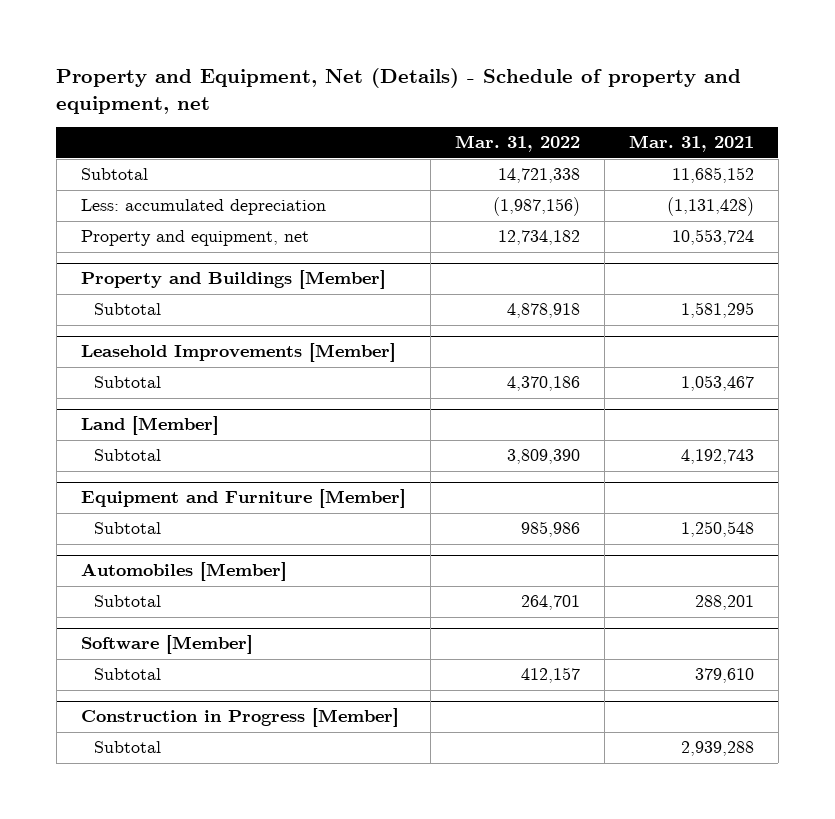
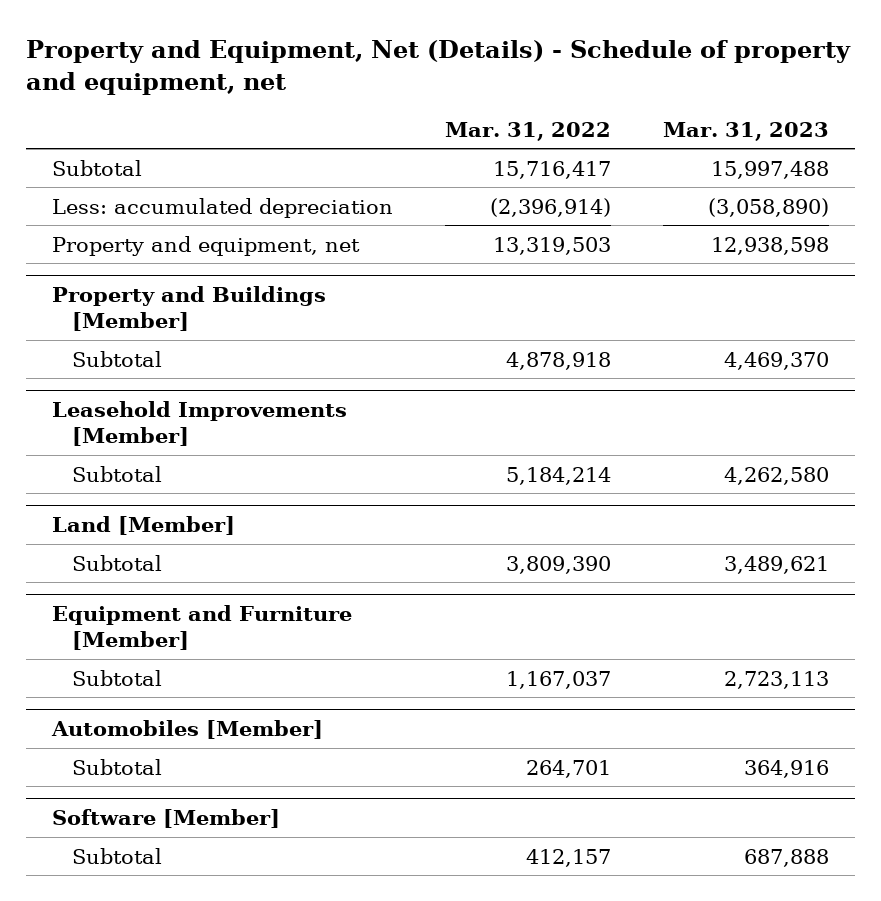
[628,135,754,153] Mar. 31, 2021 -> none
none -> [662,121,829,141] Mar. 31, 2023
[497,168,580,184] 14,721,338 -> [492,160,611,179] 15,716,417
[492,197,580,217] (1,987,156) -> [489,197,611,217] (2,396,914)
[497,230,580,246] 12,734,182 -> [492,236,611,255] 13,319,503
[506,376,580,392] 4,370,186 -> [505,466,611,485] 5,184,214
[520,521,580,538] 985,986 -> [505,670,611,689] 1,167,037
[80,708,399,728] Construction in Progress [Member] -> none
[94,741,162,754] Subtotal -> none

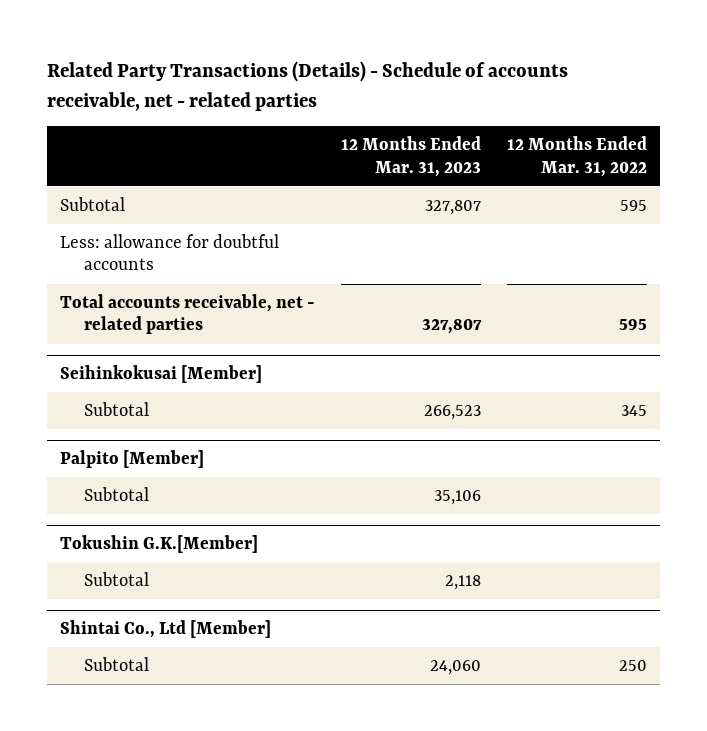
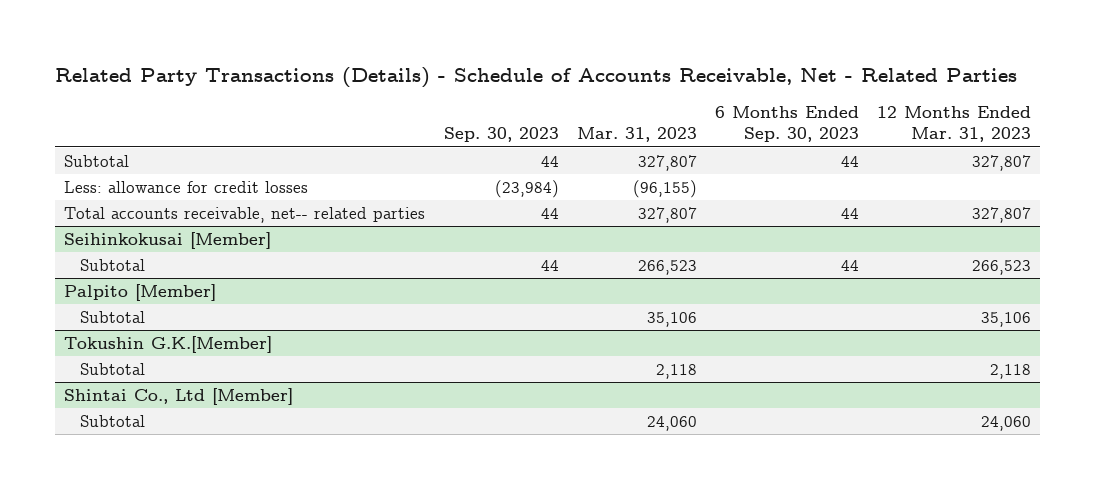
[47,61,569,112] Related Party Transactions (Details) - Schedule of accounts receivable, net - related parties -> [55,66,1018,88] Related Party Transactions (Details) - Schedule of Accounts Receivable, Net - Related Parties
[506,136,647,177] 12 Months Ended Mar. 31, 2022 -> none
none -> [443,127,559,143] Sep. 30, 2023
none -> [576,127,697,143] Mar. 31, 2023
none -> [714,105,859,143] 6 Months Ended Sep. 30, 2023
[60,234,280,271] Less: allowance for doubtful accounts -> [64,181,309,194] Less: allowance for credit losses
[60,294,316,335] Total accounts receivable, net - related parties -> [64,207,426,224] Total accounts receivable, net-- related parties

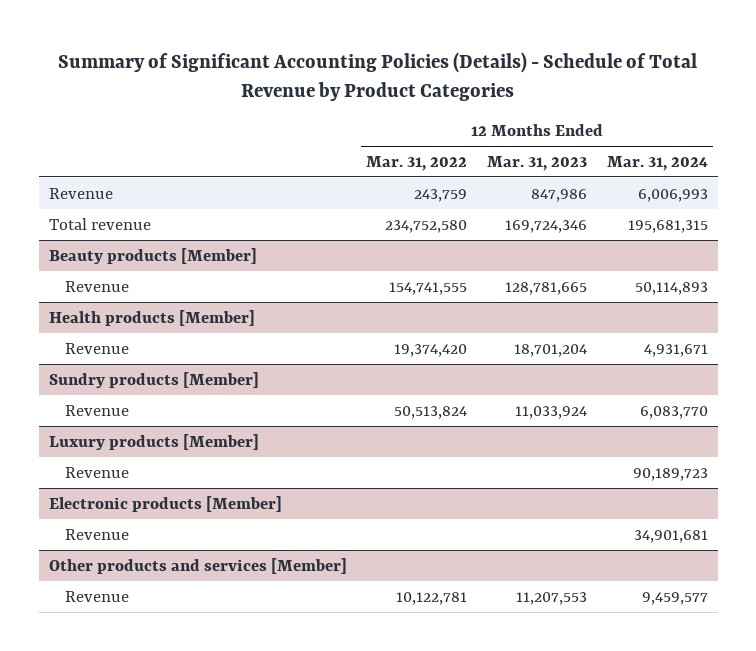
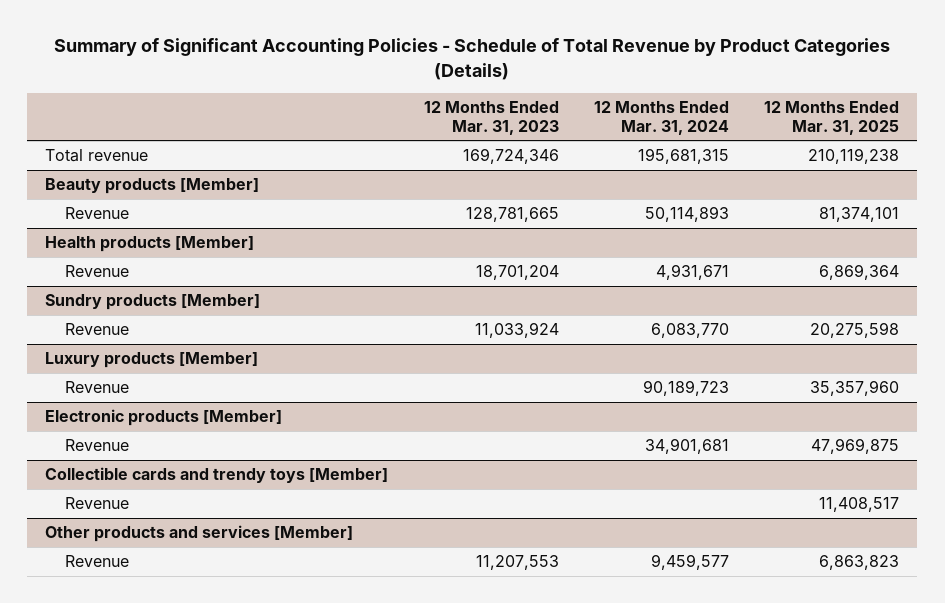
[58,51,698,102] Summary of Significant Accounting Policies (Details) - Schedule of Total Revenue by Product Categories -> [54,38,891,80] Summary of Significant Accounting Policies - Schedule of Total Revenue by Product Categories (Details)
[366,156,468,172] Mar. 31, 2022 -> none
none -> [764,101,900,135] 12 Months Ended Mar. 31, 2025
[48,187,113,199] Revenue -> none
none -> [45,467,389,484] Collectible cards and trendy toys [Member]
none -> [64,497,129,510] Revenue

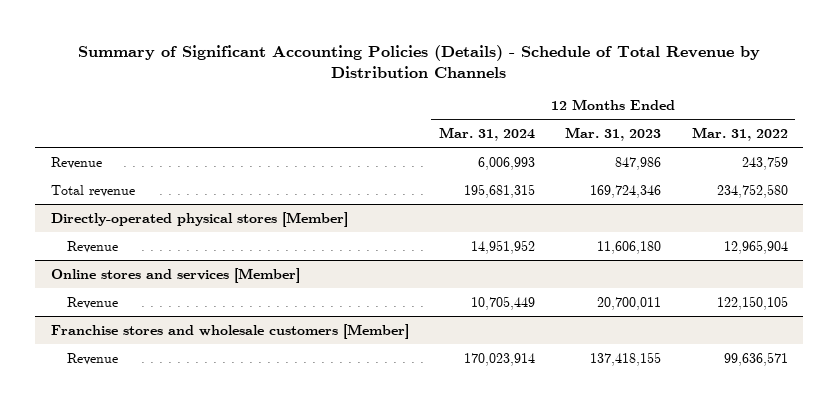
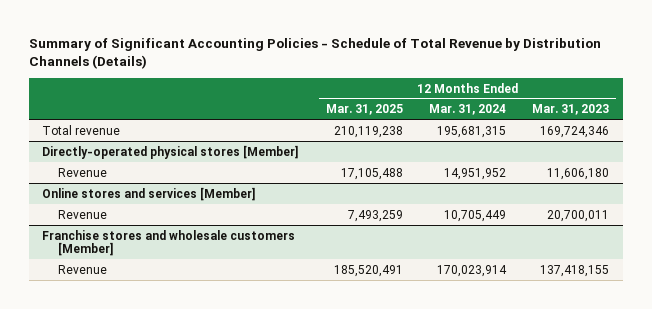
[78,44,761,78] Summary of Significant Accounting Policies (Details) - Schedule of Total Revenue by Distribution Channels -> [29,37,602,70] Summary of Significant Accounting Policies - Schedule of Total Revenue by Distribution Channels (Details)
[691,126,788,141] Mar. 31, 2022 -> none
none -> [325,104,403,116] Mar. 31, 2025
[50,156,102,169] Revenue -> none

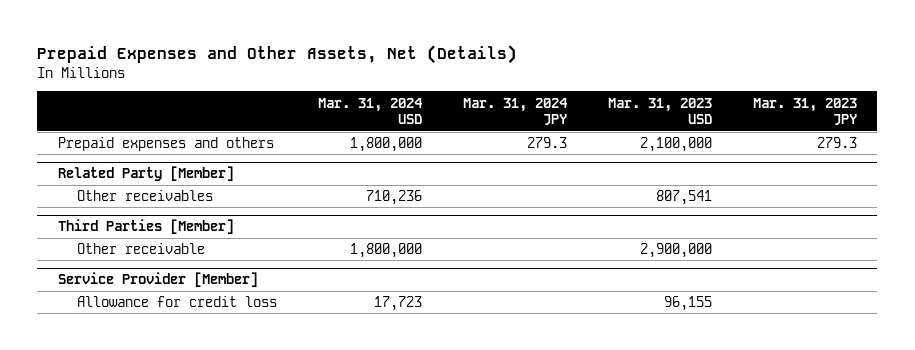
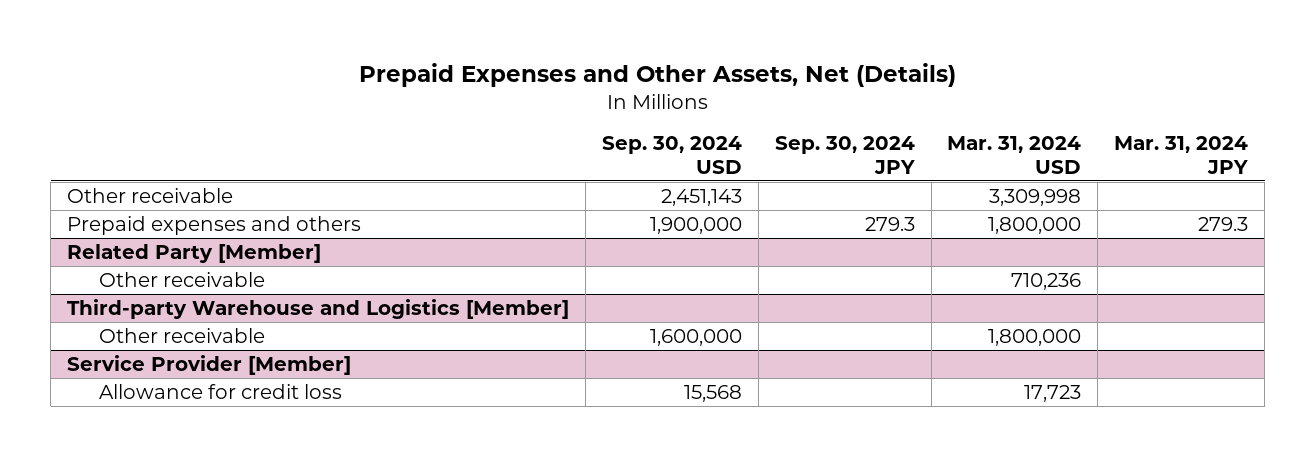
[607,97,712,125] Mar. 31, 2023 USD -> none
[752,97,857,126] Mar. 31, 2023 JPY -> none
none -> [601,136,742,174] Sep. 30, 2024 USD
none -> [774,136,915,174] Sep. 30, 2024 JPY
none -> [67,188,234,204] Other receivable
[57,219,234,235] Third Parties [Member] -> none
[76,190,213,202] Other receivables -> [98,272,265,288] Other receivable
none -> [67,299,570,320] Third-party Warehouse and Logistics [Member]

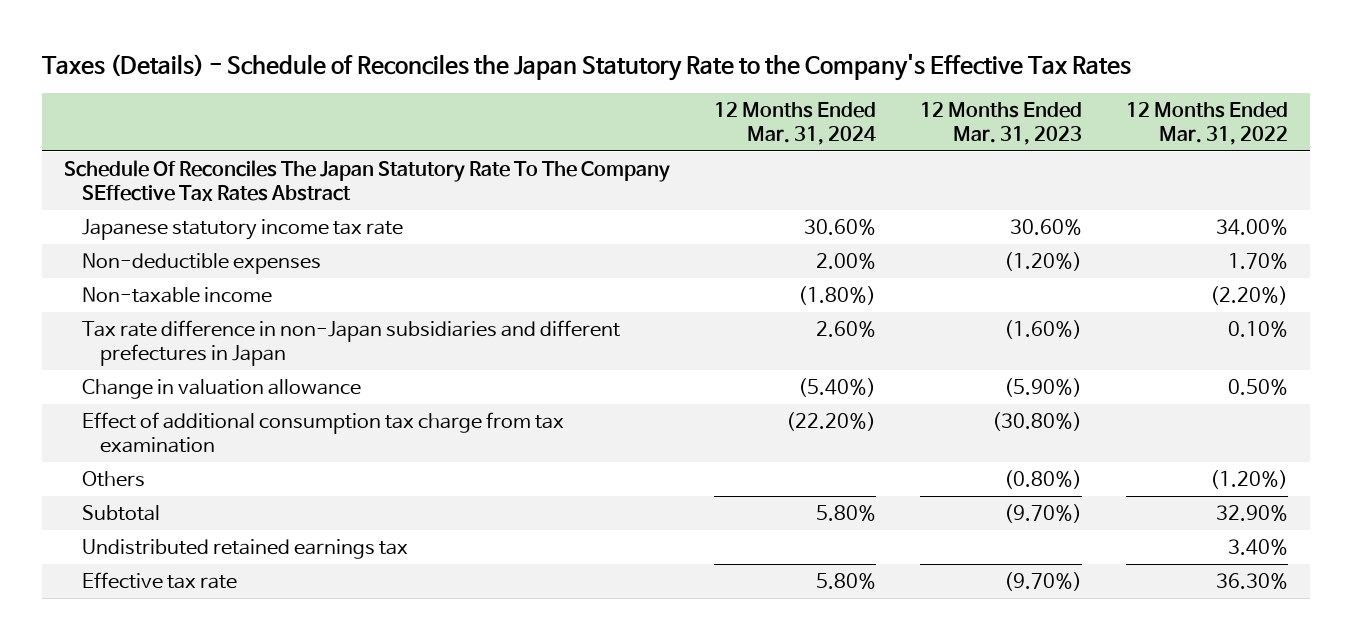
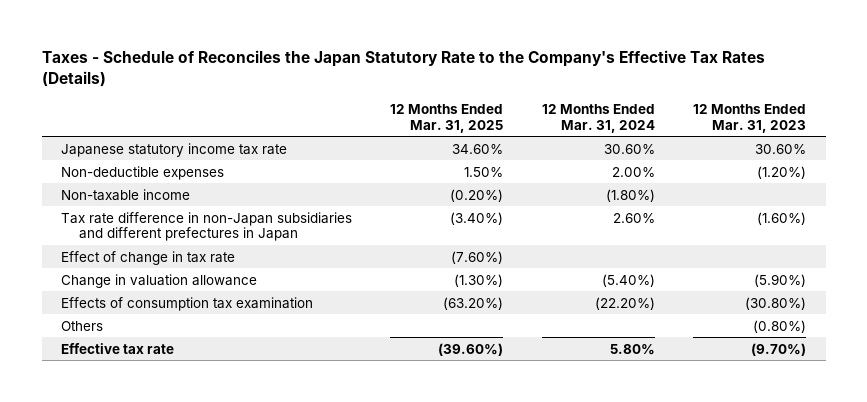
[41,53,1131,81] Taxes (Details) - Schedule of Reconciles the Japan Statutory Rate to the Company's Effective Tax Rates -> [41,49,765,87] Taxes - Schedule of Reconciles the Japan Statutory Rate to the Company's Effective Tax Rates (Details)
[1126,102,1289,145] 12 Months Ended Mar. 31, 2022 -> none
none -> [390,103,504,133] 12 Months Ended Mar. 31, 2025
[63,160,670,202] Schedule Of Reconciles The Japan Statutory Rate To The Company SEffective Tax Rates Abstract -> none
none -> [60,250,235,265] Effect of change in tax rate
[81,412,564,454] Effect of additional consumption tax charge from tax examination -> [60,296,313,311] Effects of consumption tax examination
[81,505,160,522] Subtotal -> none
[81,539,408,560] Undistributed retained earnings tax -> none

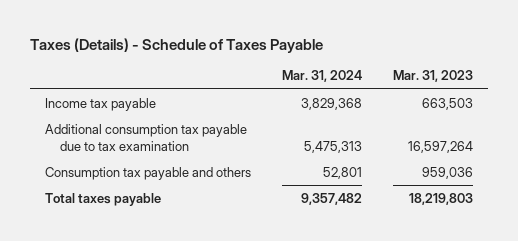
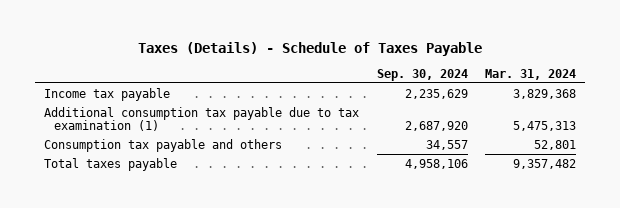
[392,70,473,83] Mar. 31, 2023 -> none
none -> [376,68,468,81] Sep. 30, 2024
[45,123,248,151] Additional consumption tax payable due to tax examination -> [43,106,359,131] Additional consumption tax payable due to tax examination (1)

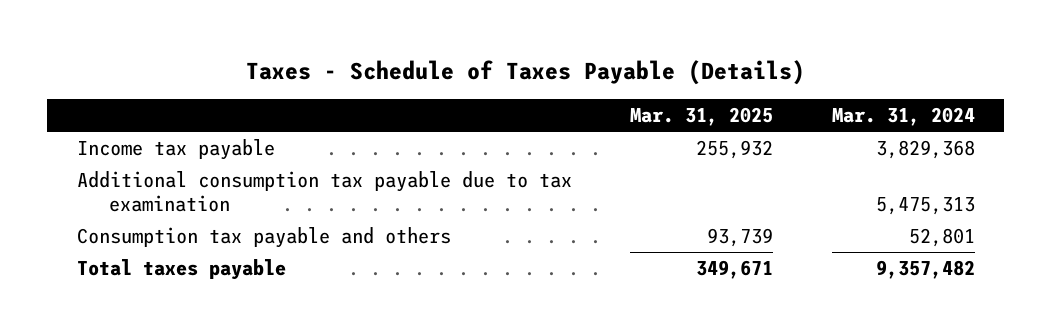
[138,41,483,56] Taxes (Details) - Schedule of Taxes Payable -> [245,59,805,85] Taxes - Schedule of Taxes Payable (Details)
[376,68,468,81] Sep. 30, 2024 -> none
none -> [630,106,774,126] Mar. 31, 2025
[43,106,359,131] Additional consumption tax payable due to tax examination (1) -> [76,171,572,213] Additional consumption tax payable due to tax examination

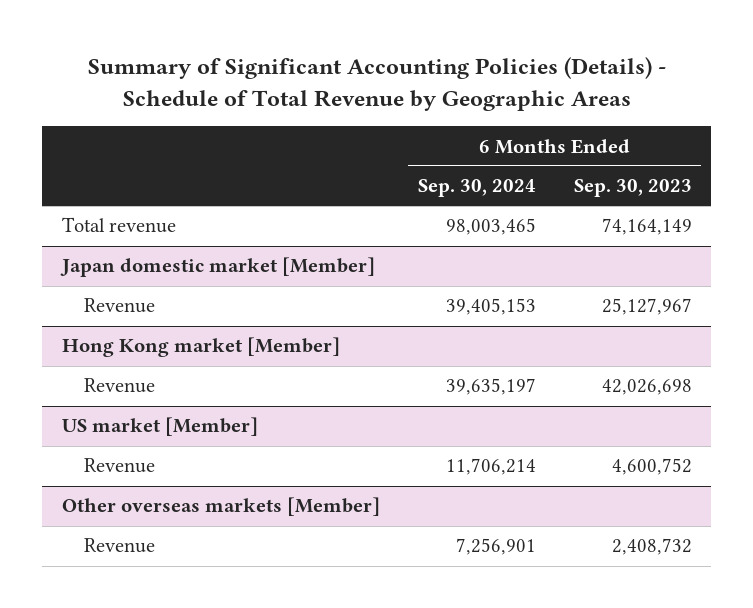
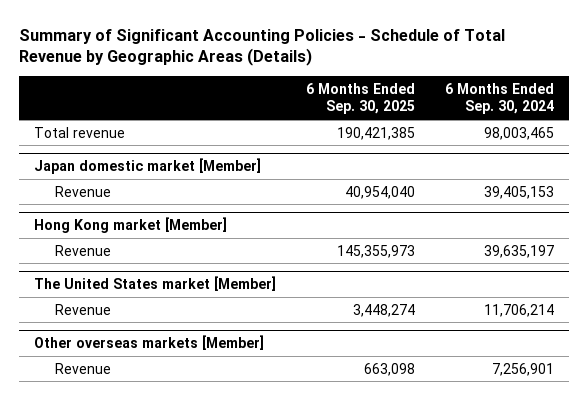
[87,57,666,111] Summary of Significant Accounting Policies (Details) - Schedule of Total Revenue by Geographic Areas -> [18,28,505,67] Summary of Significant Accounting Policies - Schedule of Total Revenue by Geographic Areas (Details)
[573,179,692,198] Sep. 30, 2023 -> none
none -> [306,82,416,115] 6 Months Ended Sep. 30, 2025
[61,417,258,437] US market [Member] -> [34,276,277,292] The United States market [Member]

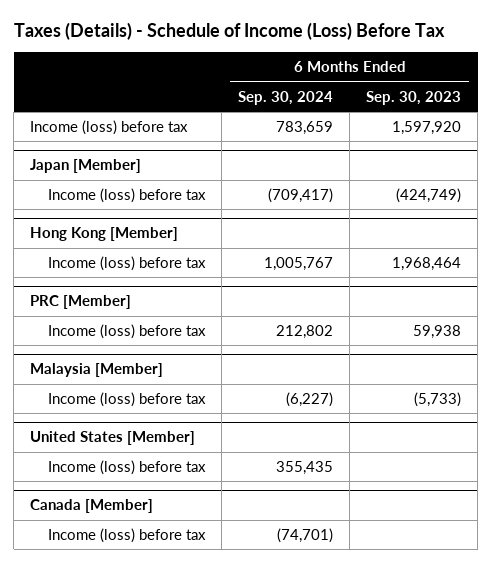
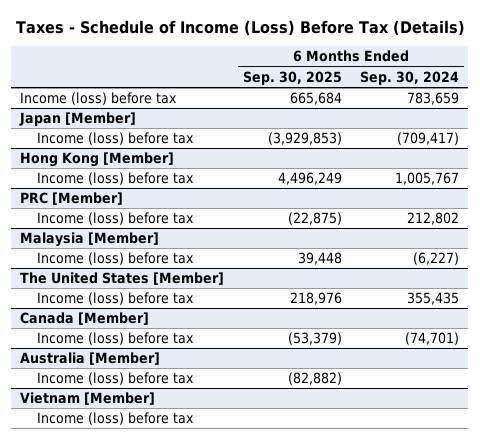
[13,21,445,40] Taxes (Details) - Schedule of Income (Loss) Before Tax -> [15,19,465,36] Taxes - Schedule of Income (Loss) Before Tax (Details)
[366,90,462,105] Sep. 30, 2023 -> none
none -> [242,70,342,85] Sep. 30, 2025
[30,431,196,446] United States [Member] -> [20,272,225,286] The United States [Member]
none -> [20,352,161,366] Australia [Member]
none -> [36,372,194,386] Income (loss) before tax
none -> [20,392,156,406] Vietnam [Member]
none -> [36,412,194,426] Income (loss) before tax

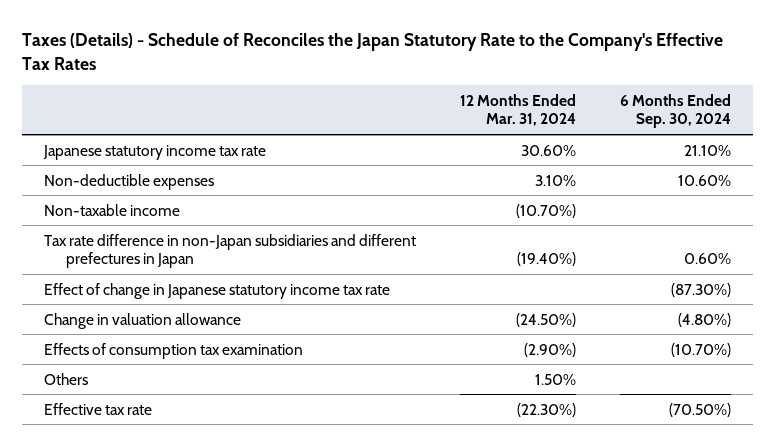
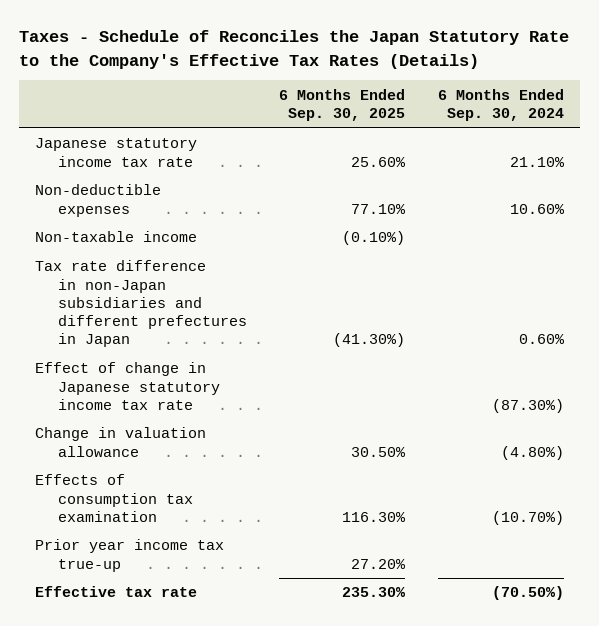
[22,32,724,70] Taxes (Details) - Schedule of Reconciles the Japan Statutory Rate to the Company's Effective Tax Rates -> [19,30,570,69] Taxes - Schedule of Reconciles the Japan Statutory Rate to the Company's Effective Tax Rates (Details)
[460,93,577,127] 12 Months Ended Mar. 31, 2024 -> none
none -> [279,88,406,122] 6 Months Ended Sep. 30, 2025
[44,372,89,385] Others -> [35,539,225,572] Prior year income tax true-up

